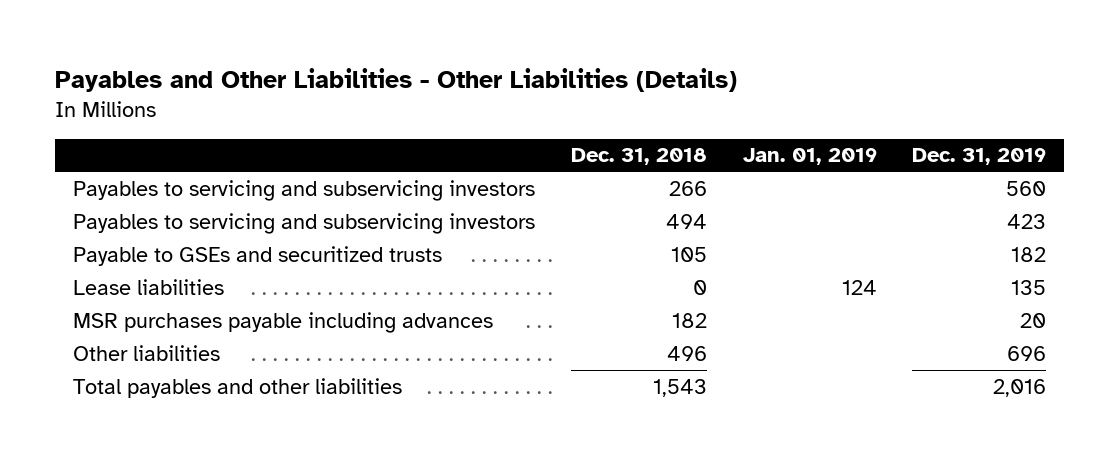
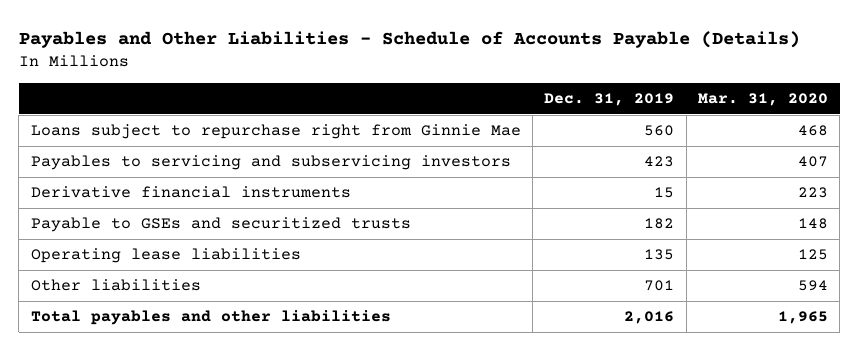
[55,68,738,93] Payables and Other Liabilities - Other Liabilities (Details) -> [18,31,800,49] Payables and Other Liabilities - Schedule of Accounts Payable (Details)
[570,148,707,166] Dec. 31, 2018 -> none
[742,148,877,166] Jan. 01, 2019 -> none
none -> [698,92,829,106] Mar. 31, 2020
[73,179,536,201] Payables to servicing and subservicing investors -> [30,124,521,140] Loans subject to repurchase right from Ginnie Mae
none -> [30,186,351,199] Derivative financial instruments
[73,311,494,333] MSR purchases payable including advances -> none
[73,278,225,295] Lease liabilities -> [30,248,301,264] Operating lease liabilities
[1007,345,1047,361] 696 -> [644,280,675,292] 701

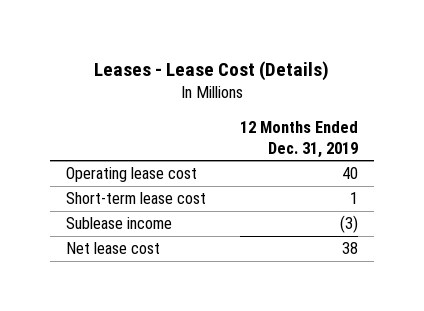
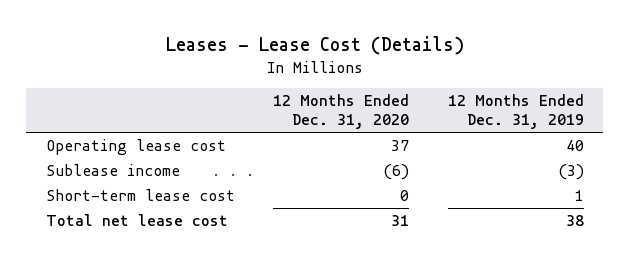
none -> [273,94,410,130] 12 Months Ended Dec. 31, 2020
[66,192,207,205] Short-term lease cost -> [45,188,235,201] Short-term lease cost
[66,242,161,255] Net lease cost -> [45,213,228,226] Total net lease cost

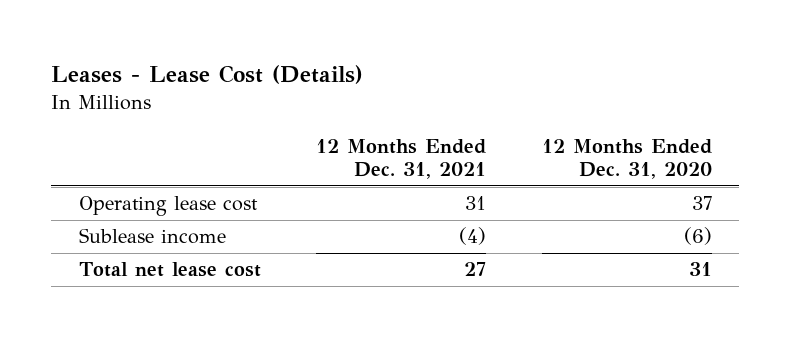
[447,94,584,130] 12 Months Ended Dec. 31, 2019 -> none
none -> [316,138,487,180] 12 Months Ended Dec. 31, 2021
[45,188,235,201] Short-term lease cost -> none

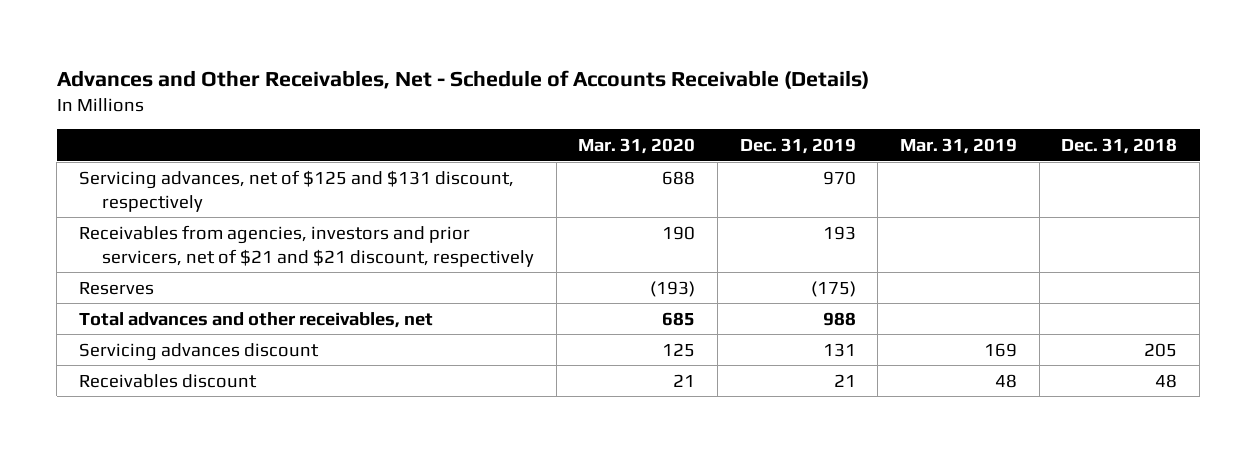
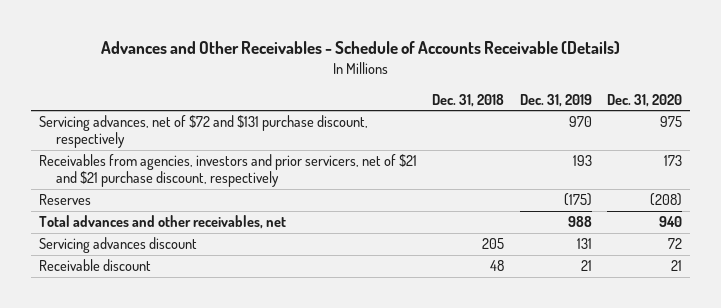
[56,69,869,89] Advances and Other Receivables, Net - Schedule of Accounts Receivable (Details) -> [100,41,620,55] Advances and Other Receivables - Schedule of Accounts Receivable (Details)
[578,138,696,155] Mar. 31, 2020 -> none
[900,138,1018,155] Mar. 31, 2019 -> none
none -> [607,93,683,107] Dec. 31, 2020
[79,169,515,212] Servicing advances, net of $125 and $131 discount, respectively -> [39,115,369,149] Servicing advances, net of $72 and $131 purchase discount, respectively
[79,224,535,267] Receivables from agencies, investors and prior servicers, net of $21 and $21 discount, respectively -> [39,154,418,188] Receivables from agencies, investors and prior servicers, net of $21 and $21 purchase discount, respectively
[79,373,258,388] Receivables discount -> [39,259,152,272] Receivable discount

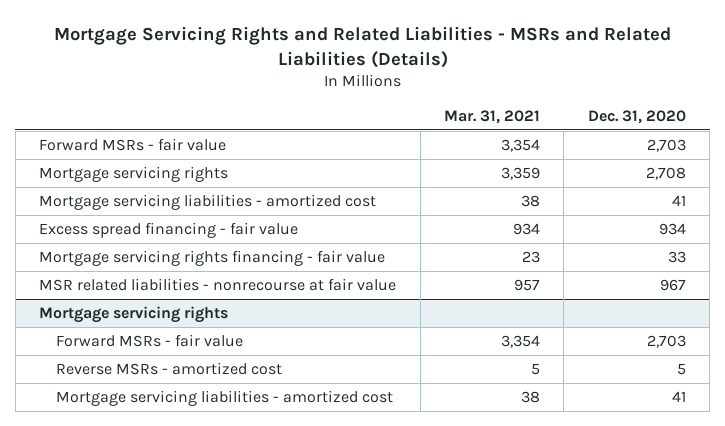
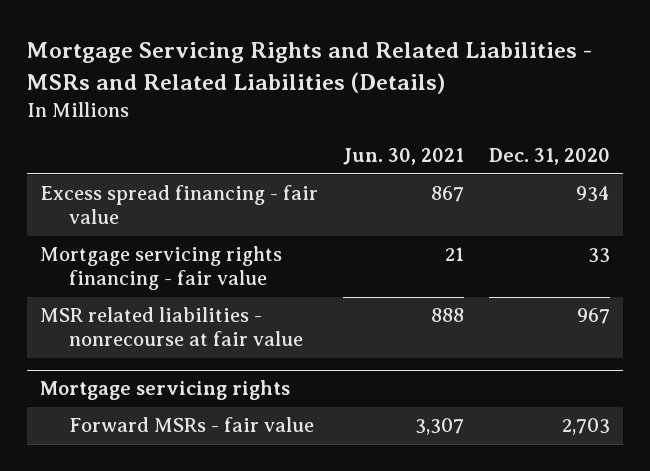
[444,110,541,125] Mar. 31, 2021 -> none
none -> [342,148,464,166] Jun. 30, 2021
[39,137,227,151] Forward MSRs - fair value -> none
[39,165,229,182] Mortgage servicing rights -> none
[39,193,377,210] Mortgage servicing liabilities - amortized cost -> none
[55,361,282,375] Reverse MSRs - amortized cost -> none
[55,389,393,406] Mortgage servicing liabilities - amortized cost -> none

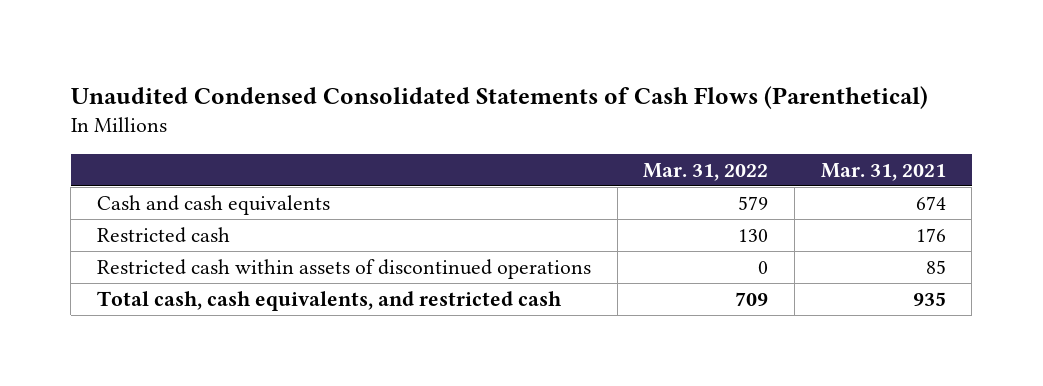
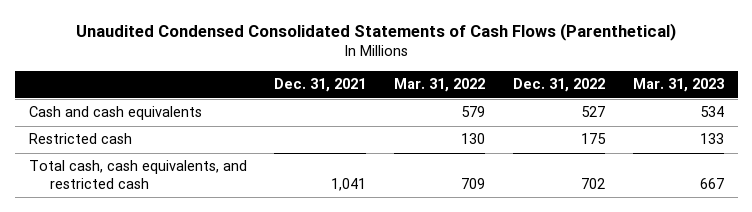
[820,162,946,181] Mar. 31, 2021 -> none
none -> [274,78,367,93] Dec. 31, 2021
none -> [512,78,605,93] Dec. 31, 2022
none -> [632,78,724,93] Mar. 31, 2023
[96,259,591,280] Restricted cash within assets of discontinued operations -> none

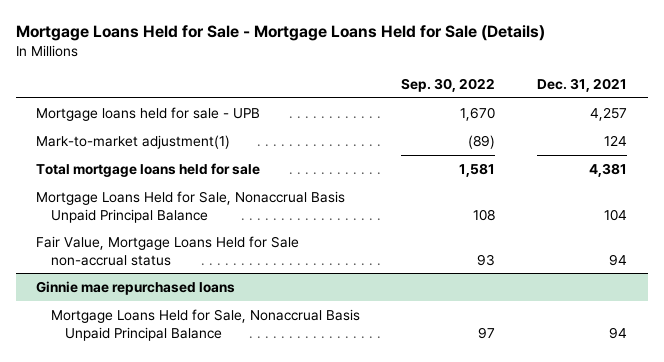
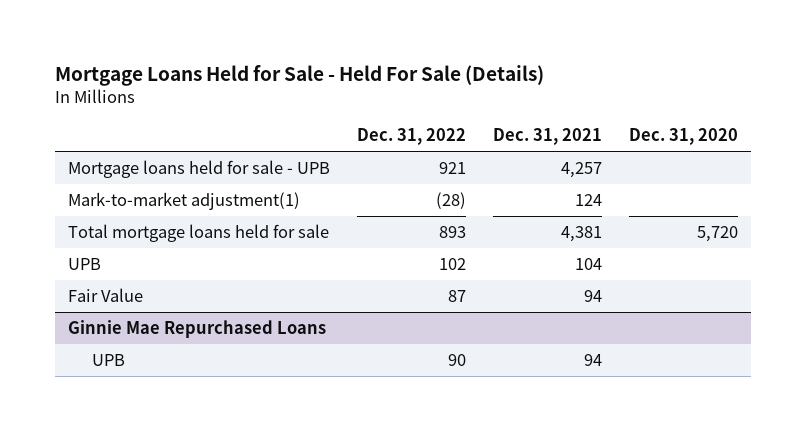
[15,25,545,42] Mortgage Loans Held for Sale - Mortgage Loans Held for Sale (Details) -> [55,64,545,86] Mortgage Loans Held for Sale - Held For Sale (Details)
[401,77,496,92] Sep. 30, 2022 -> none
none -> [357,128,467,146] Dec. 31, 2022
none -> [628,128,738,146] Dec. 31, 2020
[36,190,346,223] Mortgage Loans Held for Sale, Nonaccrual Basis Unpaid Principal Balance -> [68,257,102,270] UPB
[36,235,300,266] Fair Value, Mortgage Loans Held for Sale non-accrual status -> [68,287,144,302] Fair Value
[36,280,236,295] Ginnie mae repurchased loans -> [68,319,327,338] Ginnie Mae Repurchased Loans
[50,308,360,341] Mortgage Loans Held for Sale, Nonaccrual Basis Unpaid Principal Balance -> [91,353,125,366] UPB

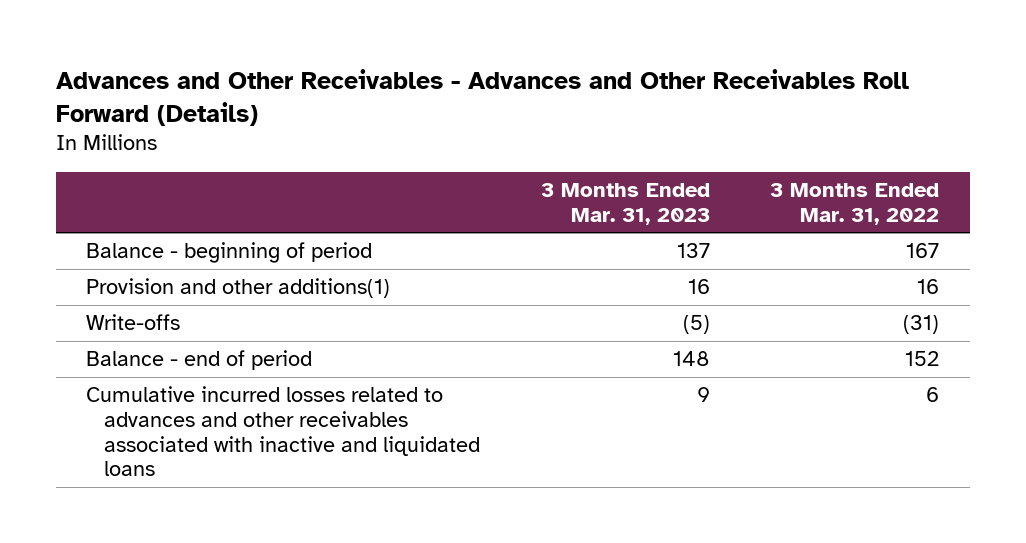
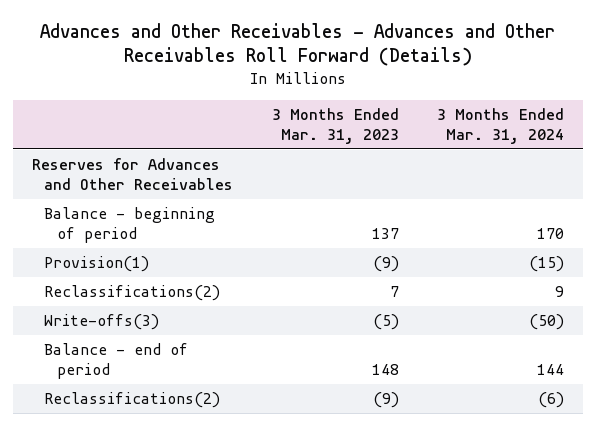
[770,182,940,225] 3 Months Ended Mar. 31, 2022 -> none
none -> [437,107,565,144] 3 Months Ended Mar. 31, 2024
none -> [31,157,234,191] Reserves for Advances and Other Receivables
[86,278,391,299] Provision and other additions(1) -> none
none -> [44,255,150,272] Provision(1)
none -> [44,284,221,301] Reclassifications(2)
[86,314,181,331] Write-offs -> [44,313,160,330] Write-offs(3)
[86,386,480,477] Cumulative incurred losses related to advances and other receivables associated with inactive and liquidated loans -> none
none -> [44,391,221,408] Reclassifications(2)

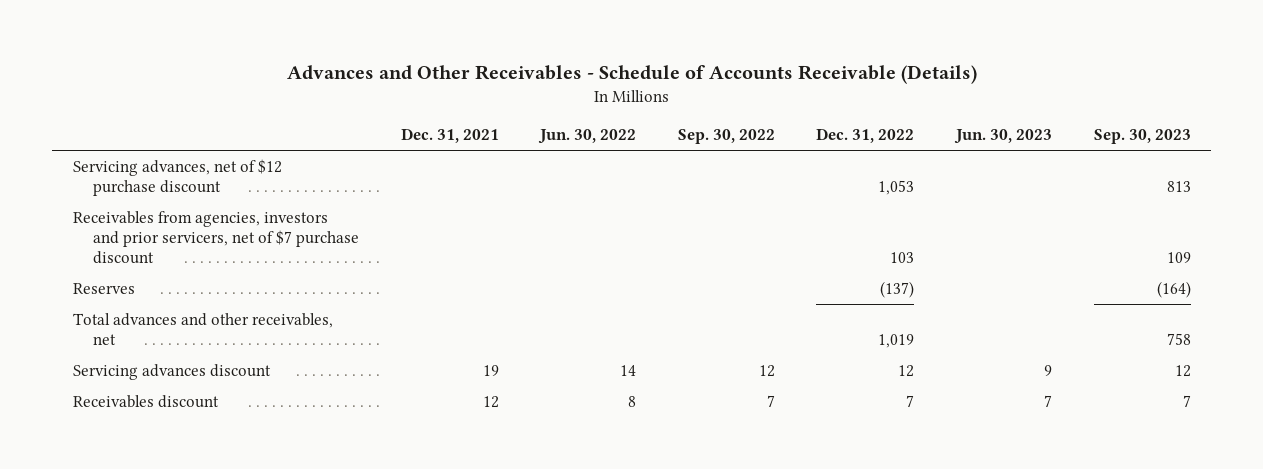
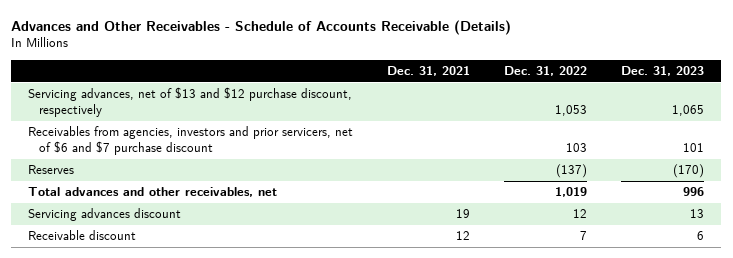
[538,129,637,145] Jun. 30, 2022 -> none
[677,129,775,145] Sep. 30, 2022 -> none
[954,129,1053,145] Jun. 30, 2023 -> none
[1093,129,1191,145] Sep. 30, 2023 -> none
none -> [621,65,705,76] Dec. 31, 2023
[72,159,282,197] Servicing advances, net of $12 purchase discount -> [28,87,353,118] Servicing advances, net of $13 and $12 purchase discount, respectively
[72,211,360,265] Receivables from agencies, investors and prior servicers, net of $7 purchase discount -> [28,126,354,156] Receivables from agencies, investors and prior servicers, net of $6 and $7 purchase discount
[72,395,219,409] Receivables discount -> [28,230,137,241] Receivable discount

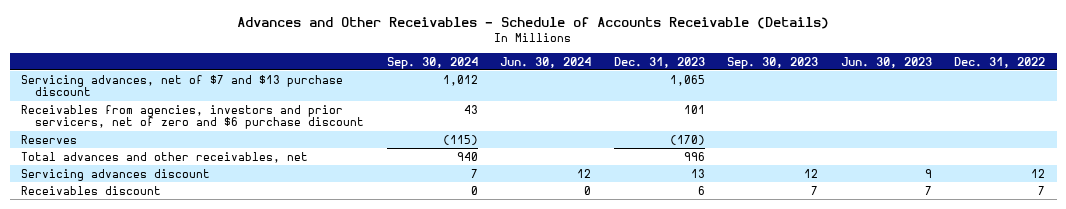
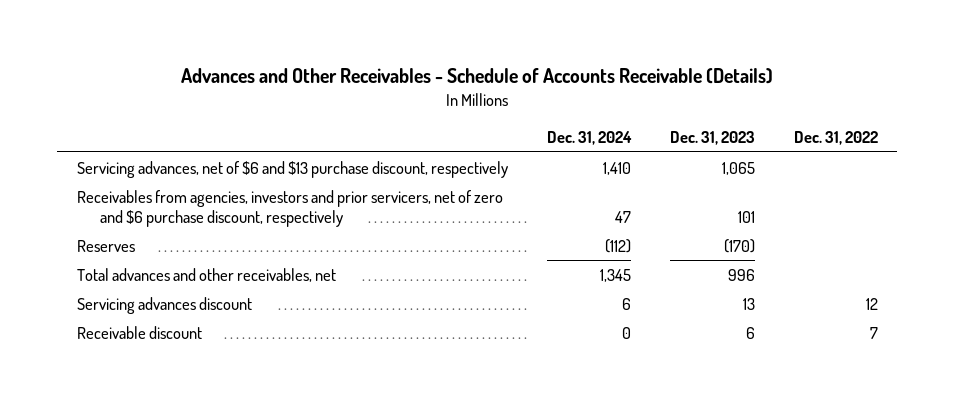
[386,56,478,69] Sep. 30, 2024 -> none
[500,56,592,68] Jun. 30, 2024 -> none
[727,56,819,69] Sep. 30, 2023 -> none
[840,56,932,68] Jun. 30, 2023 -> none
none -> [546,131,632,146] Dec. 31, 2024
[21,74,344,97] Servicing advances, net of $7 and $13 purchase discount -> [76,160,508,178] Servicing advances, net of $6 and $13 purchase discount, respectively
[21,104,364,130] Receivables from agencies, investors and prior servicers, net of zero and $6 purchase discount -> [76,189,503,227] Receivables from agencies, investors and prior servicers, net of zero and $6 purchase discount, respectively
[21,185,162,195] Receivables discount -> [76,325,202,339] Receivable discount

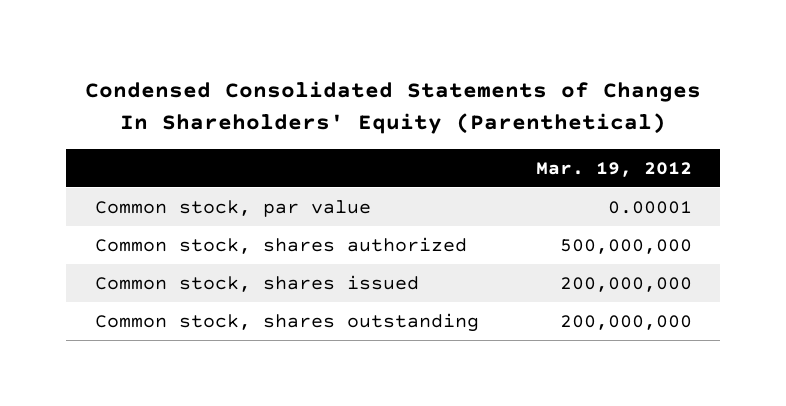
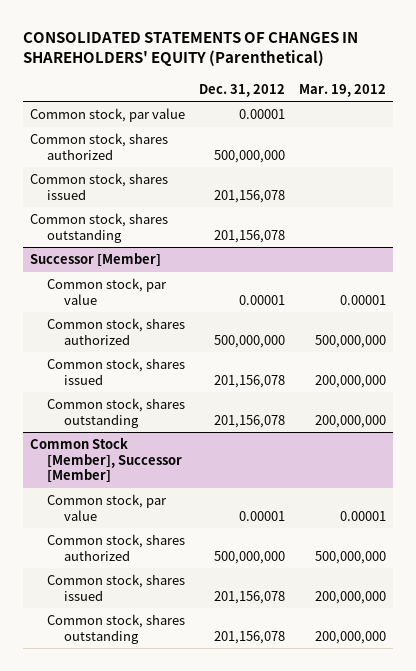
[85,81,702,134] Condensed Consolidated Statements of Changes In Shareholders' Equity (Parenthetical) -> [22,31,358,67] CONSOLIDATED STATEMENTS OF CHANGES IN SHAREHOLDERS' EQUITY (Parenthetical)
none -> [198,83,285,97] Dec. 31, 2012
none -> [29,108,185,123] Common stock, par value
none -> [29,133,168,160] Common stock, shares authorized
none -> [29,173,168,200] Common stock, shares issued
none -> [29,213,168,243] Common stock, shares outstanding
none -> [29,253,161,268] Successor [Member]
none -> [29,437,182,484] Common Stock [Member], Successor [Member]
none -> [46,494,167,521] Common stock, par value
none -> [46,534,185,561] Common stock, shares authorized
none -> [46,574,185,601] Common stock, shares issued
none -> [46,614,185,644] Common stock, shares outstanding

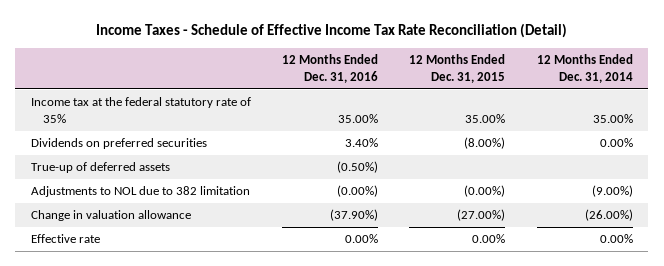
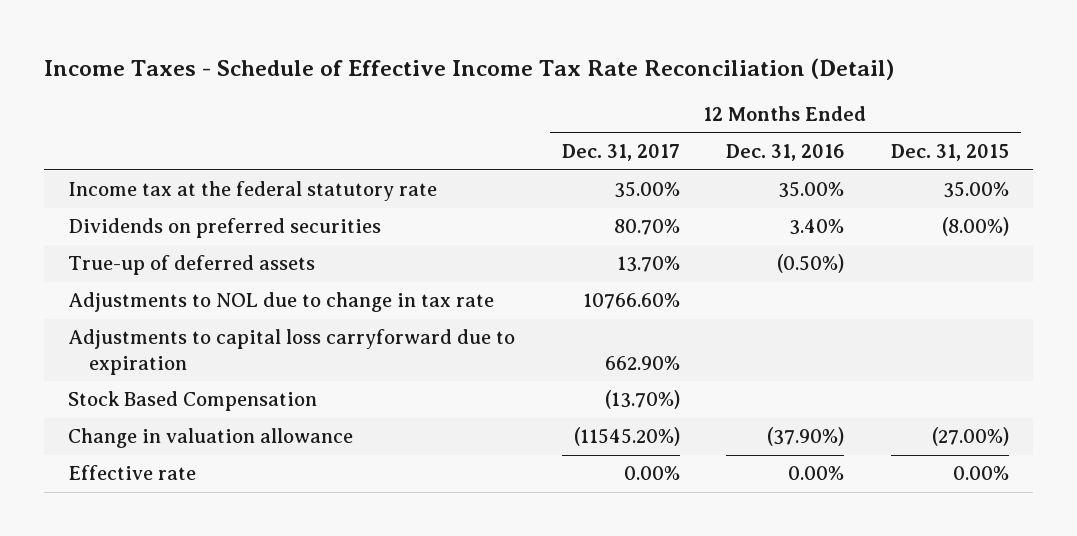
[536,54,633,83] 12 Months Ended Dec. 31, 2014 -> none
none -> [561,144,680,162] Dec. 31, 2017
[31,97,252,123] Income tax at the federal statutory rate of 35% -> [67,181,437,202] Income tax at the federal statutory rate
[31,186,251,198] Adjustments to NOL due to 382 limitation -> none
none -> [67,292,494,313] Adjustments to NOL due to change in tax rate
none -> [67,329,515,375] Adjustments to capital loss carryforward due to expiration
none -> [67,391,317,412] Stock Based Compensation

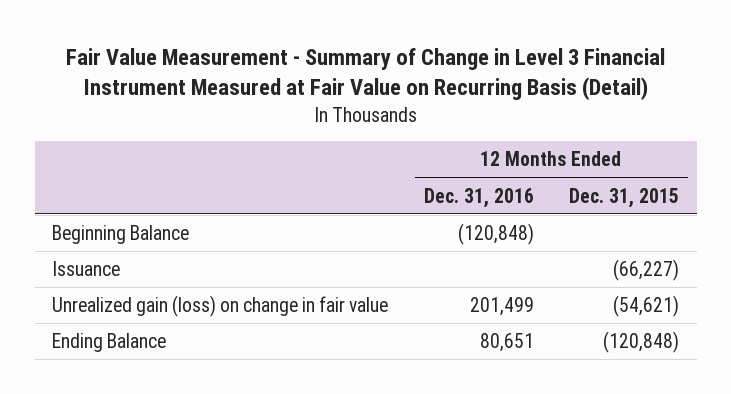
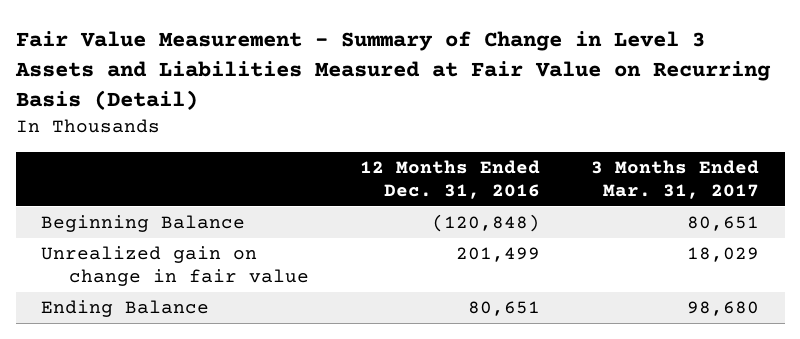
[65,48,665,101] Fair Value Measurement - Summary of Change in Level 3 Financial Instrument Measured at Fair Value on Recurring Basis (Detail) -> [14,30,771,111] Fair Value Measurement - Summary of Change in Level 3 Assets and Liabilities Measured at Fair Value on Recurring Basis (Detail)
[569,187,680,208] Dec. 31, 2015 -> none
none -> [591,159,760,199] 3 Months Ended Mar. 31, 2017
[52,261,121,277] Issuance -> none
[52,295,389,318] Unrealized gain (loss) on change in fair value -> [41,245,309,287] Unrealized gain on change in fair value

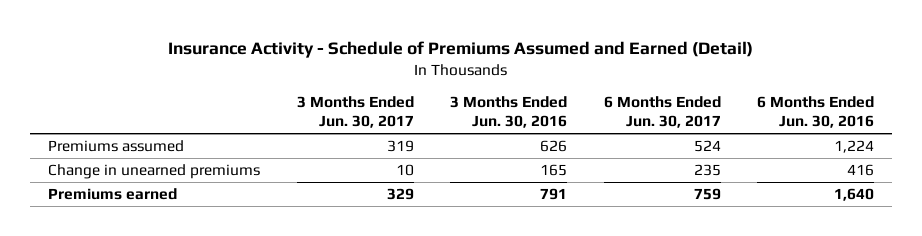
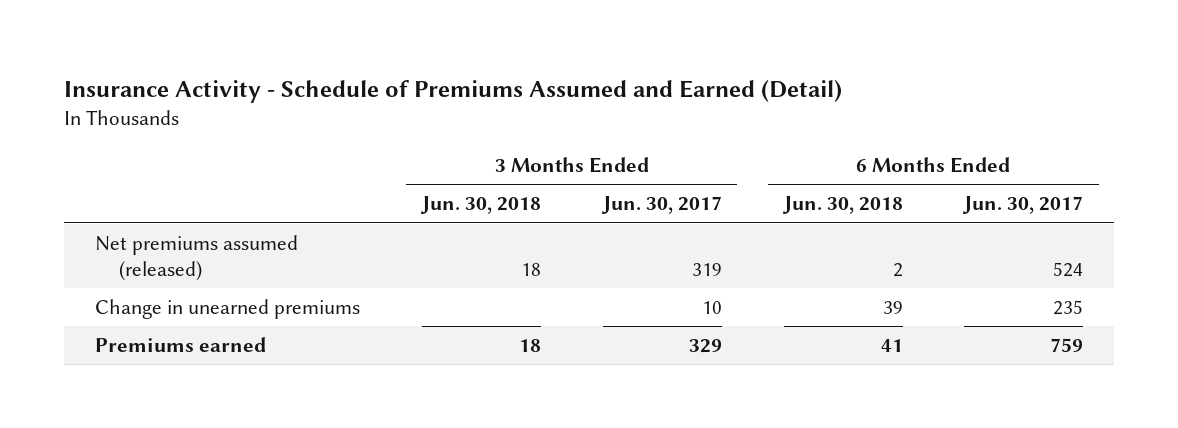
[450,96,568,128] 3 Months Ended Jun. 30, 2016 -> none
[756,96,874,128] 6 Months Ended Jun. 30, 2016 -> none
none -> [419,196,541,215] Jun. 30, 2018
none -> [781,196,903,215] Jun. 30, 2018
[48,140,185,153] Premiums assumed -> [95,234,299,281] Net premiums assumed (released)

